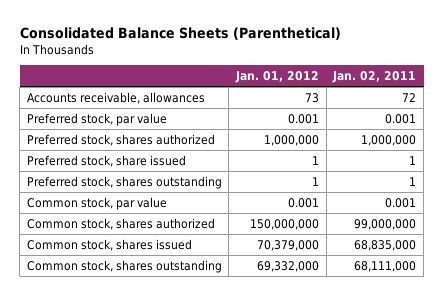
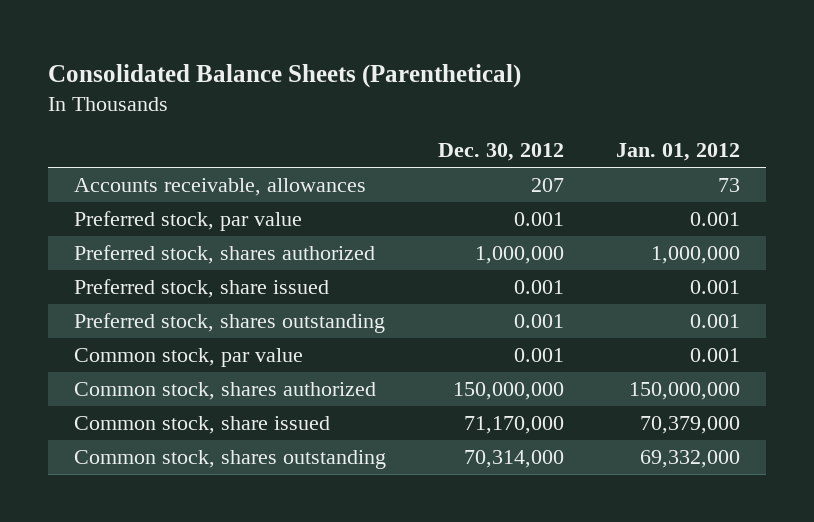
[332,71,417,84] Jan. 02, 2011 -> none
none -> [438,143,565,162] Dec. 30, 2012
[312,155,320,165] 1 -> [690,280,741,295] 0.001
[312,176,320,186] 1 -> [690,314,741,329] 0.001
[26,238,192,251] Common stock, shares issued -> [74,416,331,435] Common stock, share issued

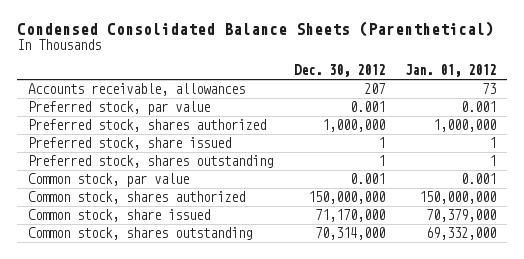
[48,63,522,88] Consolidated Balance Sheets (Parenthetical) -> [17,20,495,37] Condensed Consolidated Balance Sheets (Parenthetical)
[514,280,565,295] 0.001 -> [377,137,385,149] 1
[690,280,741,295] 0.001 -> [489,137,497,149] 1
[514,314,565,329] 0.001 -> [377,155,385,167] 1
[690,314,741,329] 0.001 -> [489,155,497,167] 1

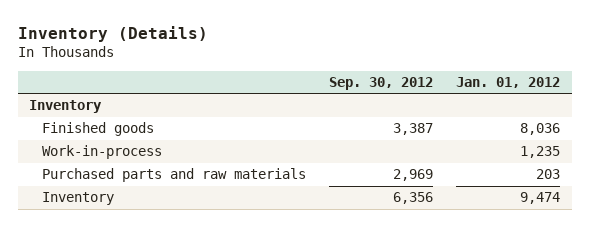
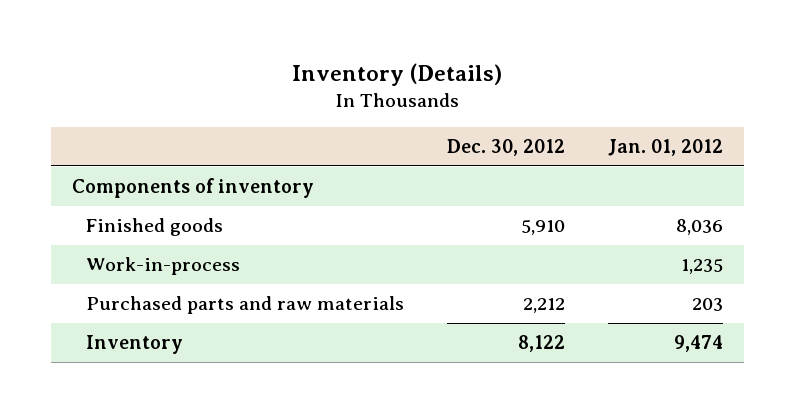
[329,76,434,90] Sep. 30, 2012 -> none
none -> [446,139,565,157] Dec. 30, 2012
[29,100,103,114] Inventory -> [72,178,315,199] Components of inventory

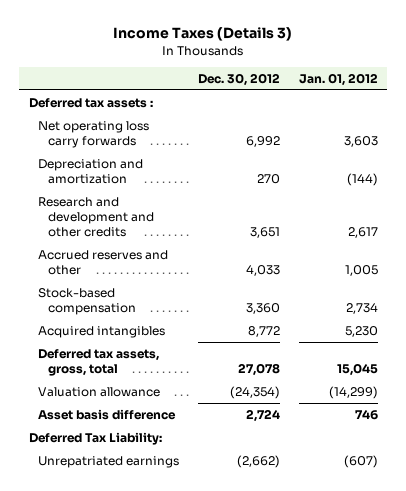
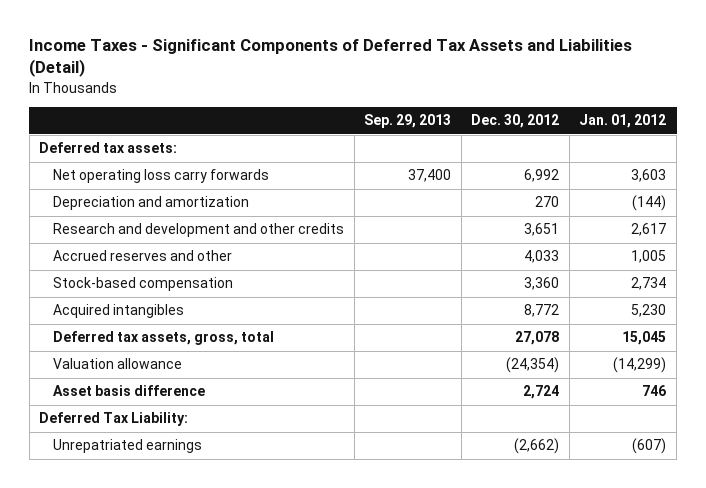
[113,27,293,42] Income Taxes (Details 3) -> [29,39,633,78] Income Taxes - Significant Components of Deferred Tax Assets and Liabilities (Detail)
none -> [364,114,452,129] Sep. 29, 2013
[28,97,153,108] Deferred tax assets : -> [39,142,178,154] Deferred tax assets:

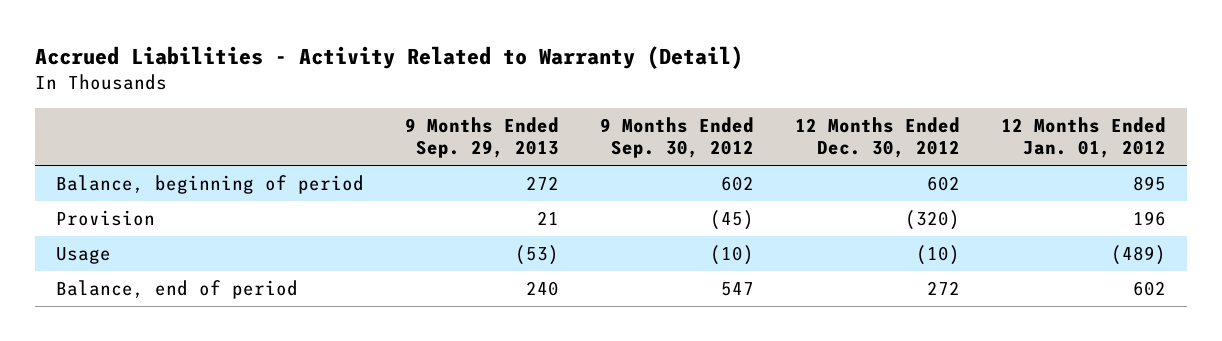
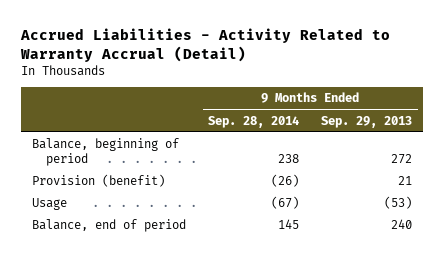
[35,46,744,70] Accrued Liabilities - Activity Related to Warranty (Detail) -> [20,27,391,62] Accrued Liabilities - Activity Related to Warranty Accrual (Detail)
[599,116,754,159] 9 Months Ended Sep. 30, 2012 -> none
[795,116,961,159] 12 Months Ended Dec. 30, 2012 -> none
[1001,116,1167,159] 12 Months Ended Jan. 01, 2012 -> none
none -> [208,115,300,128] Sep. 28, 2014
[55,210,155,227] Provision -> [32,174,166,188] Provision (benefit)

